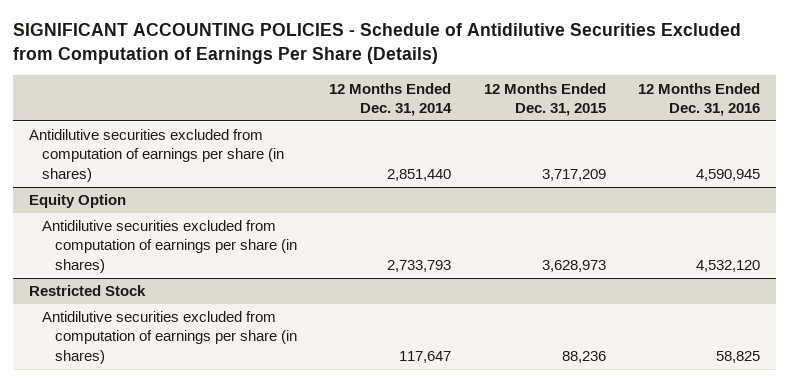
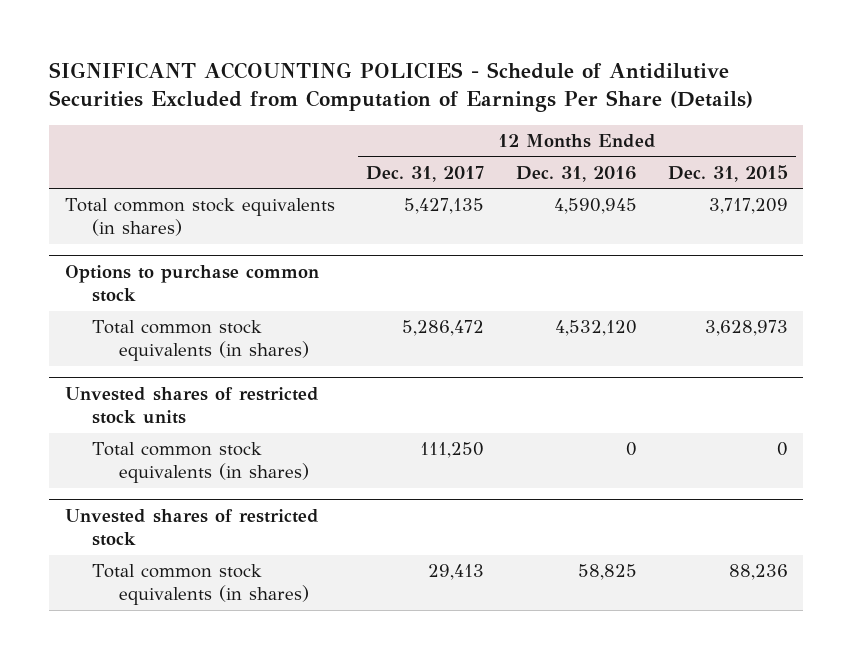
[329,82,453,116] 12 Months Ended Dec. 31, 2014 -> none
none -> [366,165,485,182] Dec. 31, 2017
[29,129,285,182] Antidilutive securities excluded from computation of earnings per share (in shares) -> [65,198,336,237] Total common stock equivalents (in shares)
[29,194,127,209] Equity Option -> [65,264,320,303] Options to purchase common stock
[42,220,298,273] Antidilutive securities excluded from computation of earnings per share (in shares) -> [91,320,309,362] Total common stock equivalents (in shares)
none -> [65,386,320,425] Unvested shares of restricted stock units
none -> [91,442,309,484] Total common stock equivalents (in shares)
[29,285,147,297] Restricted Stock -> [65,508,320,547] Unvested shares of restricted stock
[42,311,298,364] Antidilutive securities excluded from computation of earnings per share (in shares) -> [91,564,309,606] Total common stock equivalents (in shares)

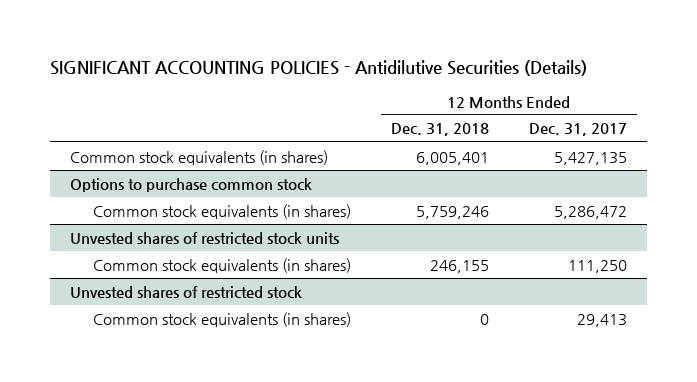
[49,61,754,113] SIGNIFICANT ACCOUNTING POLICIES - Schedule of Antidilutive Securities Excluded from Computation of Earnings Per Share (Details) -> [50,60,588,77] SIGNIFICANT ACCOUNTING POLICIES - Antidilutive Securities (Details)
[515,165,637,182] Dec. 31, 2016 -> none
[667,164,788,182] Dec. 31, 2015 -> none
none -> [391,123,490,137] Dec. 31, 2018
[65,198,336,237] Total common stock equivalents (in shares) -> [70,149,329,165] Common stock equivalents (in shares)
[91,320,309,362] Total common stock equivalents (in shares) -> [93,203,352,219] Common stock equivalents (in shares)
[91,442,309,484] Total common stock equivalents (in shares) -> [93,257,352,273] Common stock equivalents (in shares)
[91,564,309,606] Total common stock equivalents (in shares) -> [93,311,352,327] Common stock equivalents (in shares)

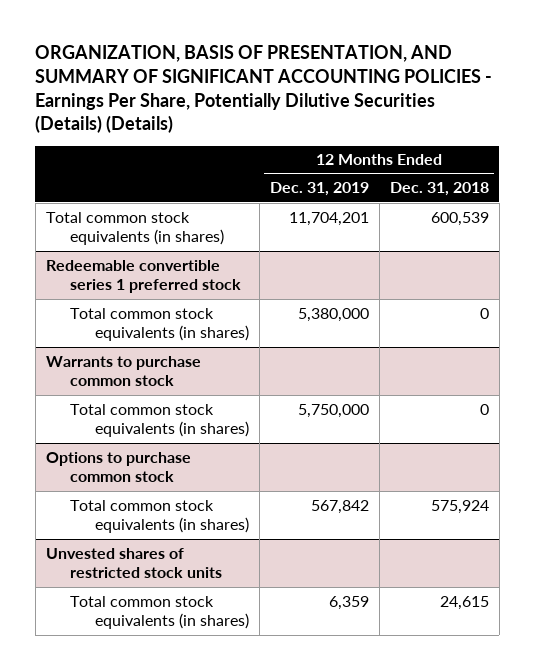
[50,60,588,77] SIGNIFICANT ACCOUNTING POLICIES - Antidilutive Securities (Details) -> [35,44,493,134] ORGANIZATION, BASIS OF PRESENTATION, AND SUMMARY OF SIGNIFICANT ACCOUNTING POLICIES - Earnings Per Share, Potentially Dilutive Securities (Details) (Details)
[529,123,628,137] Dec. 31, 2017 -> none
none -> [269,182,369,197] Dec. 31, 2019
[70,149,329,165] Common stock equivalents (in shares) -> [45,211,225,246] Total common stock equivalents (in shares)
[416,151,490,165] 6,005,401 -> [430,211,489,226] 600,539
none -> [45,259,242,294] Redeemable convertible series 1 preferred stock
none -> [70,307,249,342] Total common stock equivalents (in shares)
none -> [45,355,201,387] Warrants to purchase common stock
none -> [70,403,249,438] Total common stock equivalents (in shares)
[93,203,352,219] Common stock equivalents (in shares) -> [70,499,249,534] Total common stock equivalents (in shares)
[416,205,490,219] 5,759,246 -> [430,499,489,514] 575,924
[70,285,303,298] Unvested shares of restricted stock -> none
[93,311,352,327] Common stock equivalents (in shares) -> none
[93,257,352,273] Common stock equivalents (in shares) -> [70,595,249,630] Total common stock equivalents (in shares)
[430,259,490,273] 246,155 -> [439,595,489,610] 24,615

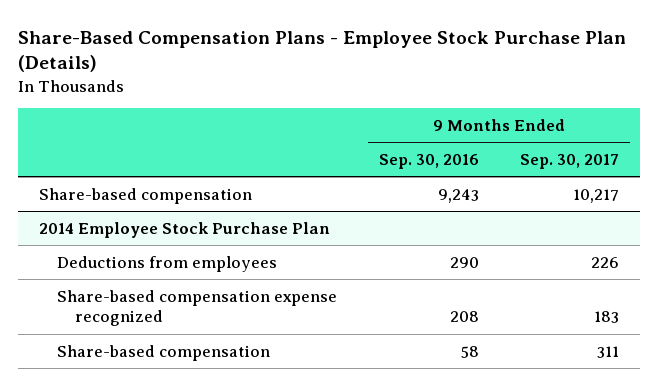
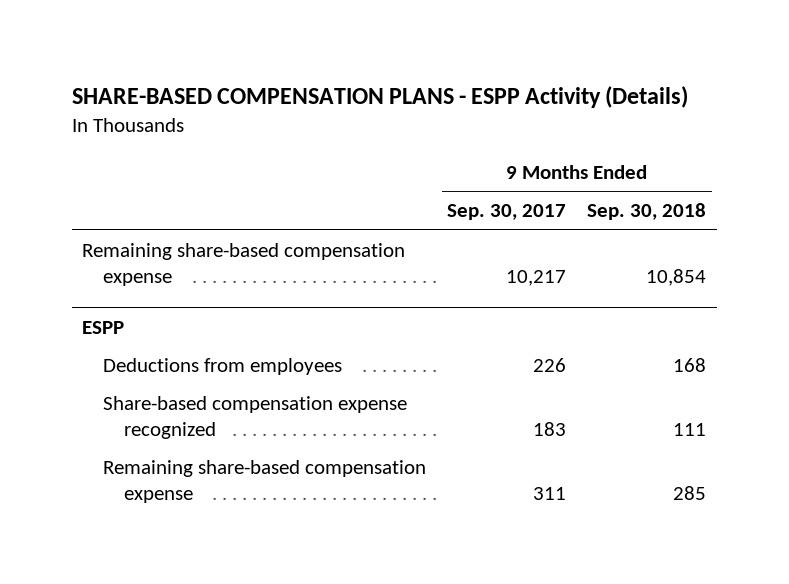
[17,30,626,73] Share-Based Compensation Plans - Employee Stock Purchase Plan (Details) -> [71,86,688,109] SHARE-BASED COMPENSATION PLANS - ESPP Activity (Details)
[378,153,479,169] Sep. 30, 2016 -> none
none -> [587,203,707,221] Sep. 30, 2018
[38,187,252,204] Share-based compensation -> [82,242,406,286] Remaining share-based compensation expense
[38,221,330,238] 2014 Employee Stock Purchase Plan -> [82,320,125,334] ESPP
[56,344,270,361] Share-based compensation -> [103,459,427,503] Remaining share-based compensation expense

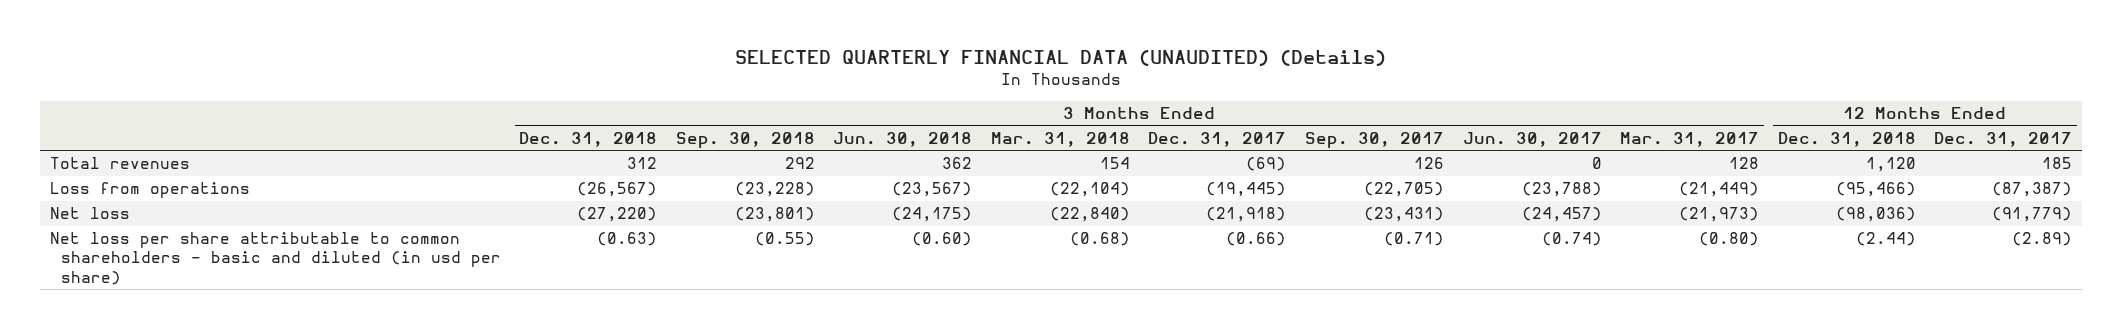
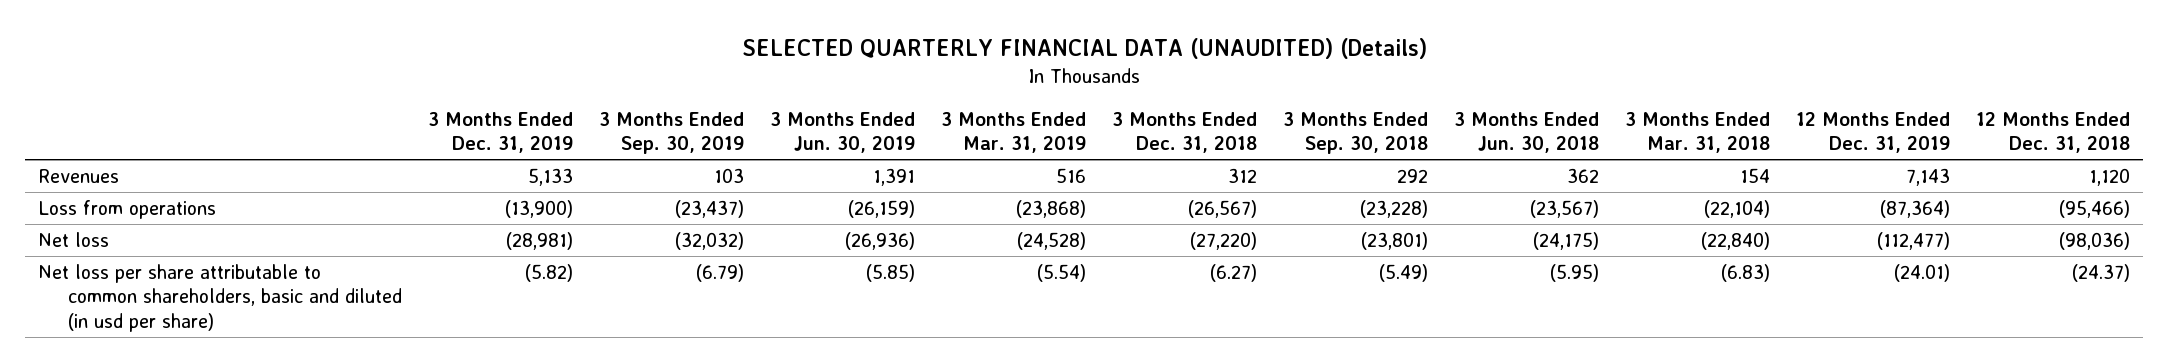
[1148,131,1287,147] Dec. 31, 2017 -> none
[1305,131,1445,148] Sep. 30, 2017 -> none
[1462,131,1602,147] Jun. 30, 2017 -> none
[1620,131,1760,147] Mar. 31, 2017 -> none
[1934,131,2073,147] Dec. 31, 2017 -> none
none -> [428,111,574,154] 3 Months Ended Dec. 31, 2019
none -> [599,111,745,155] 3 Months Ended Sep. 30, 2019
none -> [770,111,916,154] 3 Months Ended Jun. 30, 2019
none -> [941,111,1087,154] 3 Months Ended Mar. 31, 2019
none -> [1795,111,1950,154] 12 Months Ended Dec. 31, 2019
[49,157,190,170] Total revenues -> [37,168,119,183] Revenues
[49,232,501,285] Net loss per share attributable to common shareholders - basic and diluted (in usd per share) -> [37,263,403,332] Net loss per share attributable to common shareholders, basic and diluted (in usd per share)
[597,232,658,247] (0.63) -> [1210,263,1258,282] (6.27)
[754,232,815,247] (0.55) -> [1379,263,1429,282] (5.49)
[912,232,973,247] (0.60) -> [1549,263,1599,282] (5.95)
[1069,232,1130,247] (0.68) -> [1720,263,1770,282] (6.83)
[1855,232,1916,247] (2.44) -> [2071,263,2130,282] (24.37)

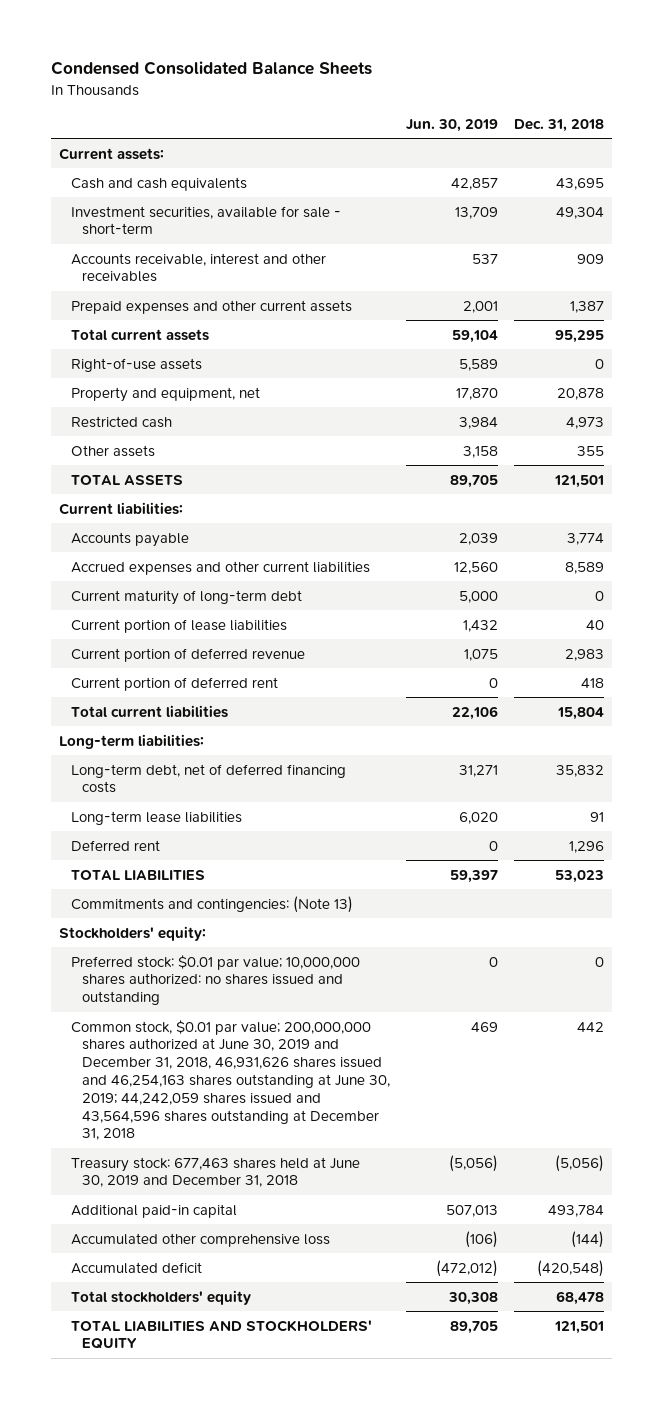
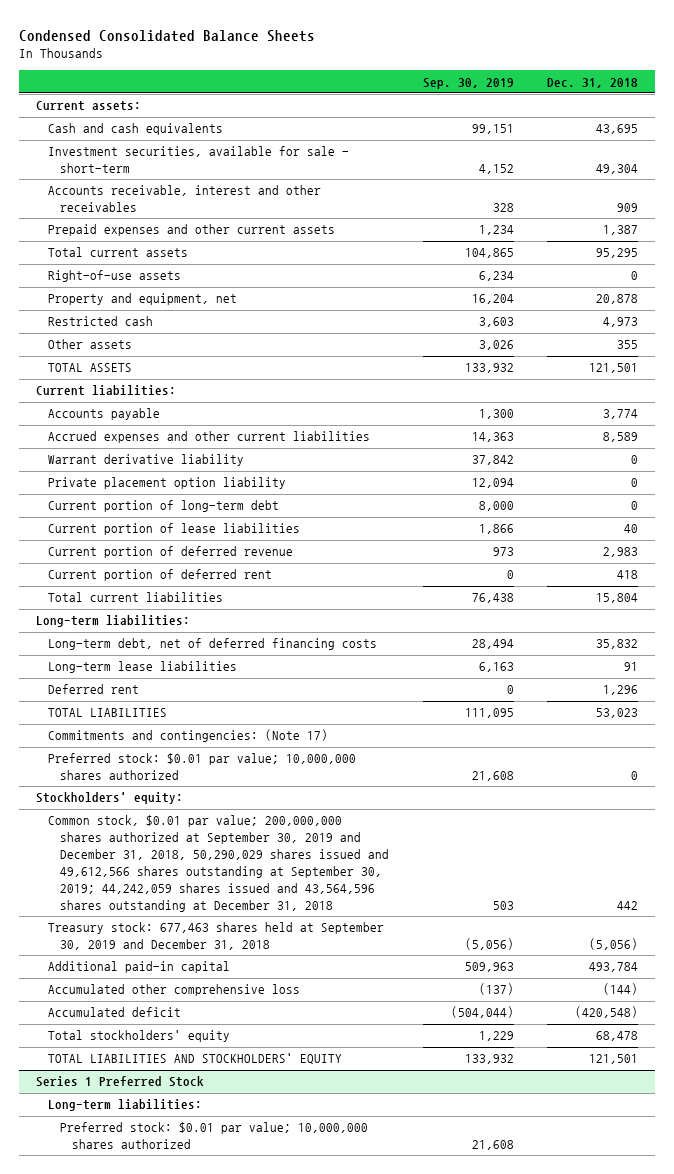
[405,118,498,132] Jun. 30, 2019 -> none
none -> [422,77,514,89] Sep. 30, 2019
none -> [48,454,245,467] Warrant derivative liability
none -> [48,477,287,490] Private placement option liability
[70,589,302,605] Current maturity of long-term debt -> [48,500,280,513] Current portion of long-term debt
[70,895,353,913] Commitments and contingencies: (Note 13) -> [48,729,329,743] Commitments and contingencies: (Note 17)
none -> [48,753,357,781] Preferred stock: $0.01 par value; 10,000,000 shares authorized
[70,954,360,1006] Preferred stock: $0.01 par value; 10,000,000 shares authorized: no shares issued and outstanding -> none
[70,1019,391,1141] Common stock, $0.01 par value; 200,000,000 shares authorized at June 30, 2019 and December 31, 2018, 46,931,626 shares issued and 46,254,163 shares outstanding at June 30, 2019; 44,242,059 shares issued and 43,564,596 shares outstanding at December 31, 2018 -> [48,815,390,913] Common stock, $0.01 par value; 200,000,000 shares authorized at September 30, 2019 and December 31, 2018, 50,290,029 shares issued and 49,612,566 shares outstanding at September 30, 2019; 44,242,059 shares issued and 43,564,596 shares outstanding at December 31, 2018
[70,1156,360,1188] Treasury stock: 677,463 shares held at June 30, 2019 and December 31, 2018 -> [48,922,385,951] Treasury stock: 677,463 shares held at September 30, 2019 and December 31, 2018
none -> [36,1076,205,1088] Series 1 Preferred Stock
none -> [48,1099,203,1112] Long-term liabilities:
none -> [60,1122,369,1150] Preferred stock: $0.01 par value; 10,000,000 shares authorized

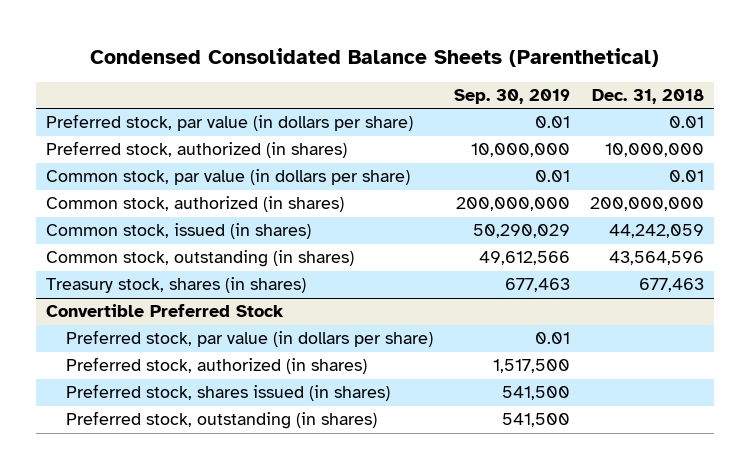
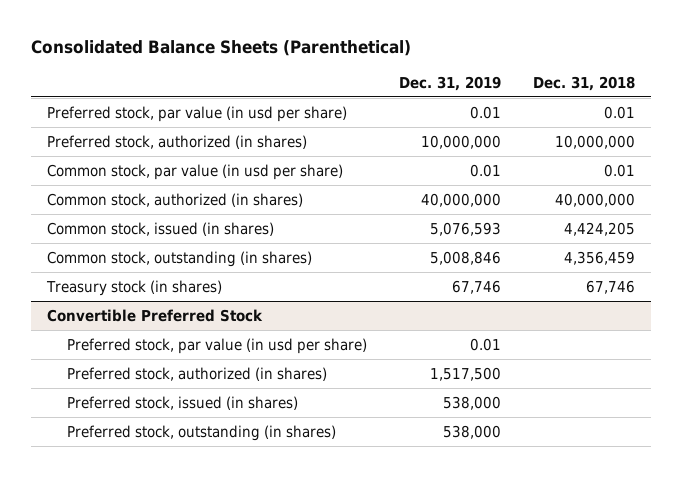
[90,47,660,67] Condensed Consolidated Balance Sheets (Parenthetical) -> [30,40,411,57] Consolidated Balance Sheets (Parenthetical)
[453,89,570,105] Sep. 30, 2019 -> none
none -> [398,75,501,91] Dec. 31, 2019
[46,114,414,132] Preferred stock, par value (in dollars per share) -> [46,105,347,122] Preferred stock, par value (in usd per share)
[46,169,411,186] Common stock, par value (in dollars per share) -> [46,163,343,180] Common stock, par value (in usd per share)
[590,197,705,212] 200,000,000 -> [554,192,635,207] 40,000,000
[609,224,705,239] 44,242,059 -> [563,221,635,236] 4,424,205
[609,251,705,266] 43,564,596 -> [563,250,635,265] 4,356,459
[46,277,307,294] Treasury stock, shares (in shares) -> [45,279,222,296] Treasury stock (in shares)
[639,278,705,293] 677,463 -> [585,279,635,294] 67,746
[66,330,434,348] Preferred stock, par value (in dollars per share) -> [67,337,368,354] Preferred stock, par value (in usd per share)
[66,384,391,402] Preferred stock, shares issued (in shares) -> [67,395,299,410] Preferred stock, issued (in shares)

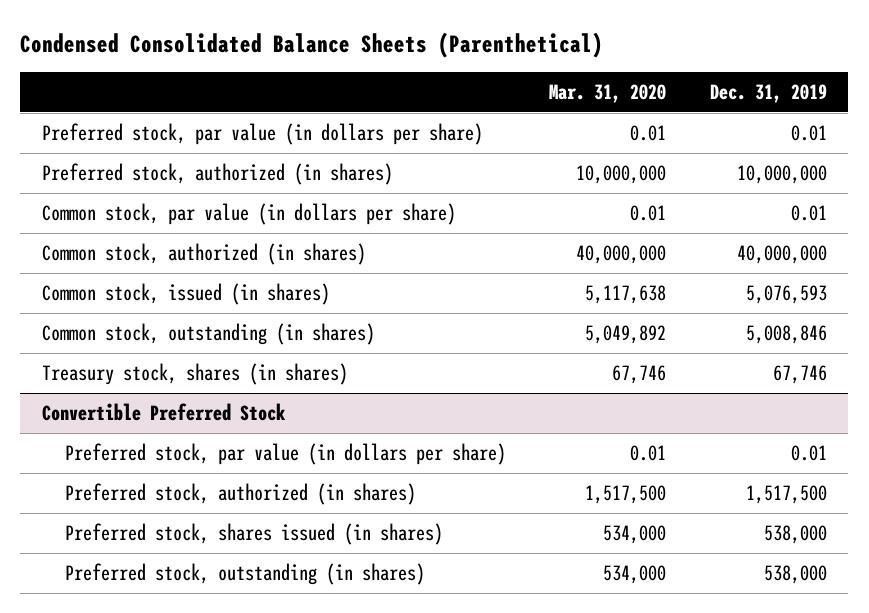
[30,40,411,57] Consolidated Balance Sheets (Parenthetical) -> [20,31,604,58] Condensed Consolidated Balance Sheets (Parenthetical)
[532,75,635,91] Dec. 31, 2018 -> none
none -> [549,83,667,103] Mar. 31, 2020
[46,105,347,122] Preferred stock, par value (in usd per share) -> [41,122,483,145] Preferred stock, par value (in dollars per share)
[46,163,343,180] Common stock, par value (in usd per share) -> [41,202,456,225] Common stock, par value (in dollars per share)
[45,279,222,296] Treasury stock (in shares) -> [41,362,348,385] Treasury stock, shares (in shares)
[67,337,368,354] Preferred stock, par value (in usd per share) -> [65,442,507,465] Preferred stock, par value (in dollars per share)
[67,395,299,410] Preferred stock, issued (in shares) -> [65,522,444,545] Preferred stock, shares issued (in shares)

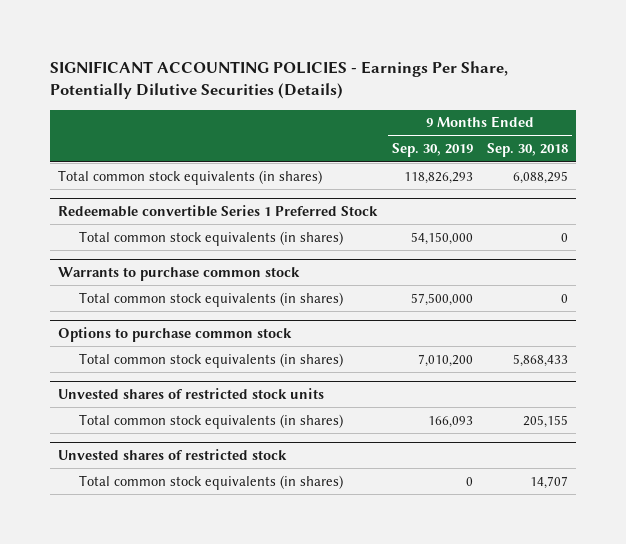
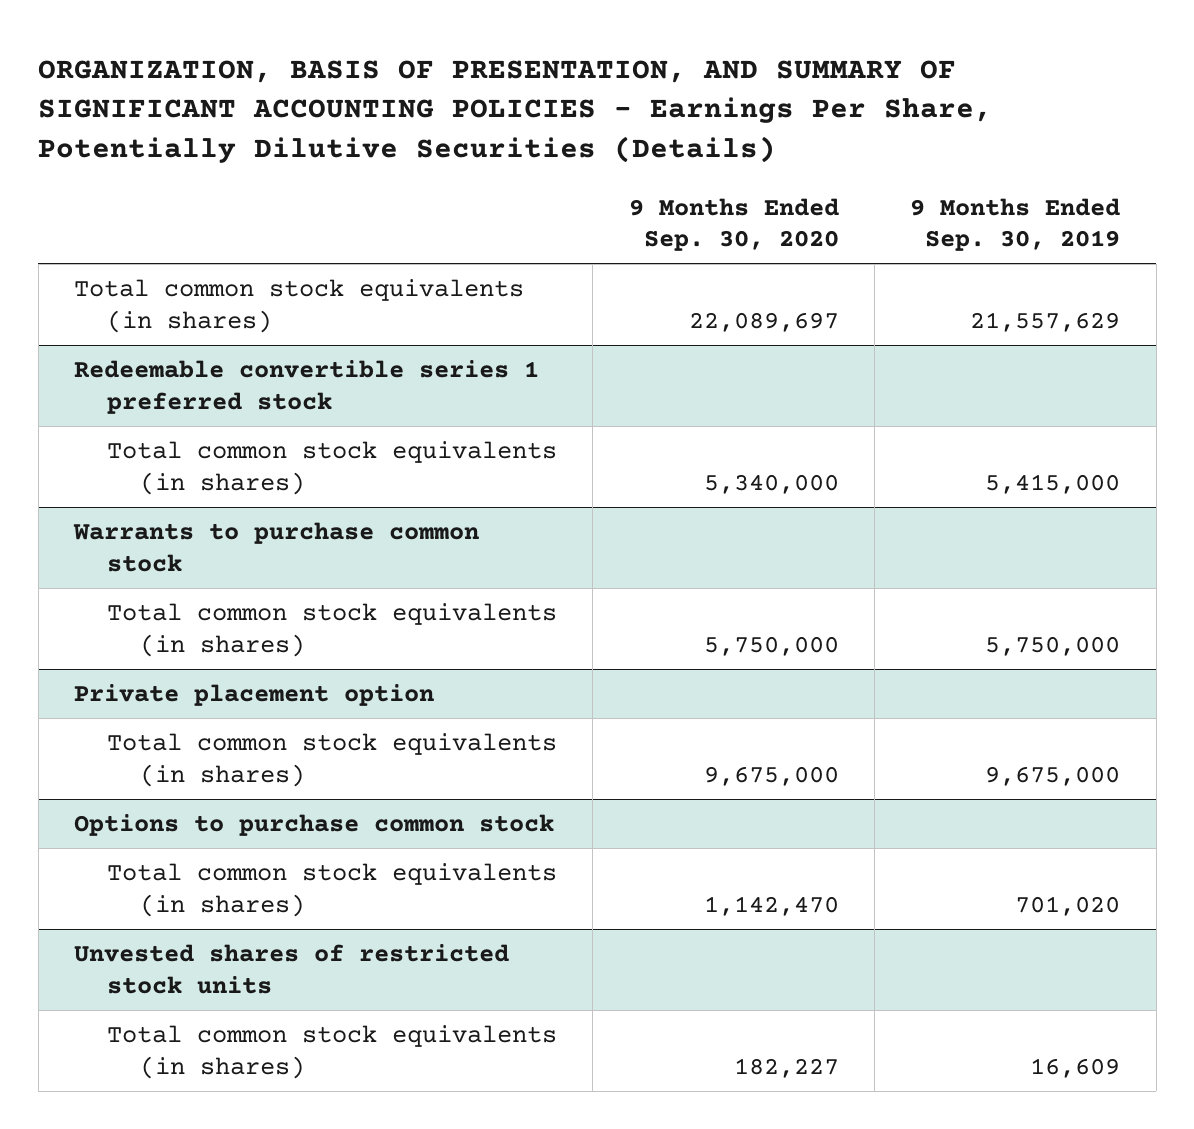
[50,60,509,100] SIGNIFICANT ACCOUNTING POLICIES - Earnings Per Share, Potentially Dilutive Securities (Details) -> [38,59,993,163] ORGANIZATION, BASIS OF PRESENTATION, AND SUMMARY OF SIGNIFICANT ACCOUNTING POLICIES - Earnings Per Share, Potentially Dilutive Securities (Details)
[487,143,569,158] Sep. 30, 2018 -> none
none -> [628,197,839,252] 9 Months Ended Sep. 30, 2020
[403,171,473,184] 118,826,293 -> [970,311,1121,332] 21,557,629
[57,204,378,217] Redeemable convertible Series 1 Preferred Stock -> [73,360,539,414] Redeemable convertible series 1 preferred stock
[410,231,473,245] 54,150,000 -> [985,473,1121,494] 5,415,000
[410,292,473,306] 57,500,000 -> [985,635,1121,656] 5,750,000
none -> [73,684,434,707] Private placement option
none -> [106,733,557,787] Total common stock equivalents (in shares)
[417,353,473,367] 7,010,200 -> [1015,895,1121,916] 701,020
[57,448,287,460] Unvested shares of restricted stock -> none
[79,474,344,490] Total common stock equivalents (in shares) -> none
[427,415,473,428] 166,093 -> [1030,1057,1121,1078] 16,609

